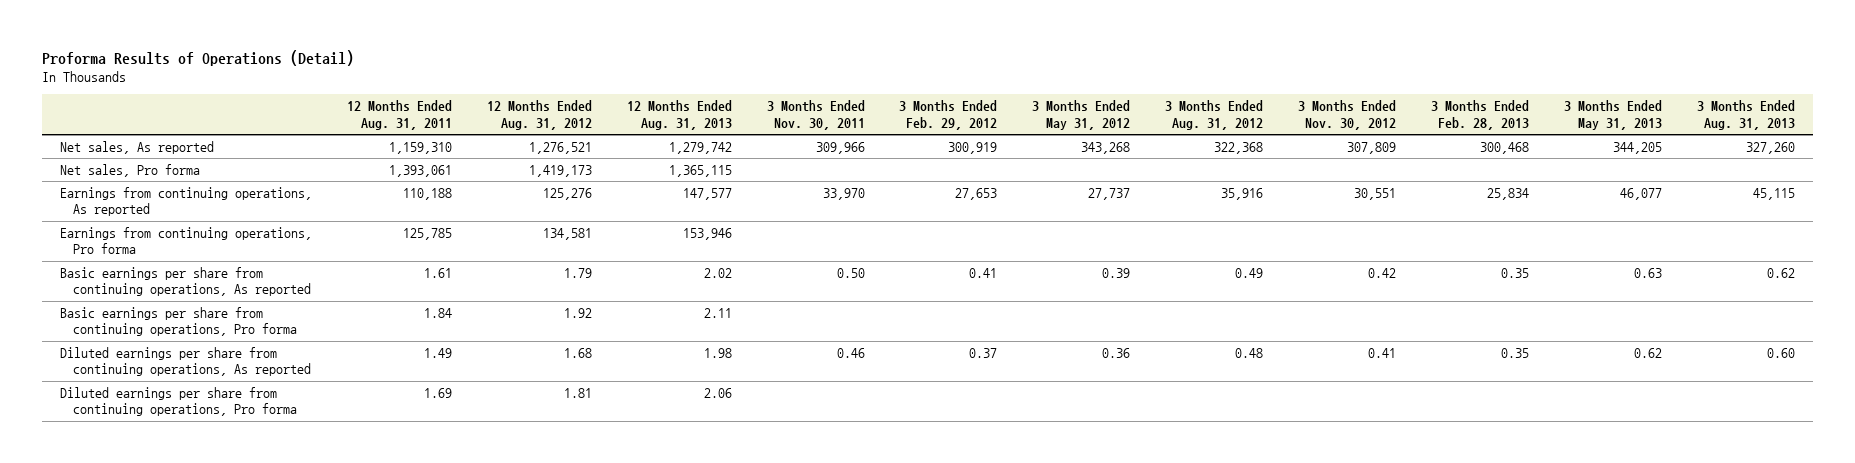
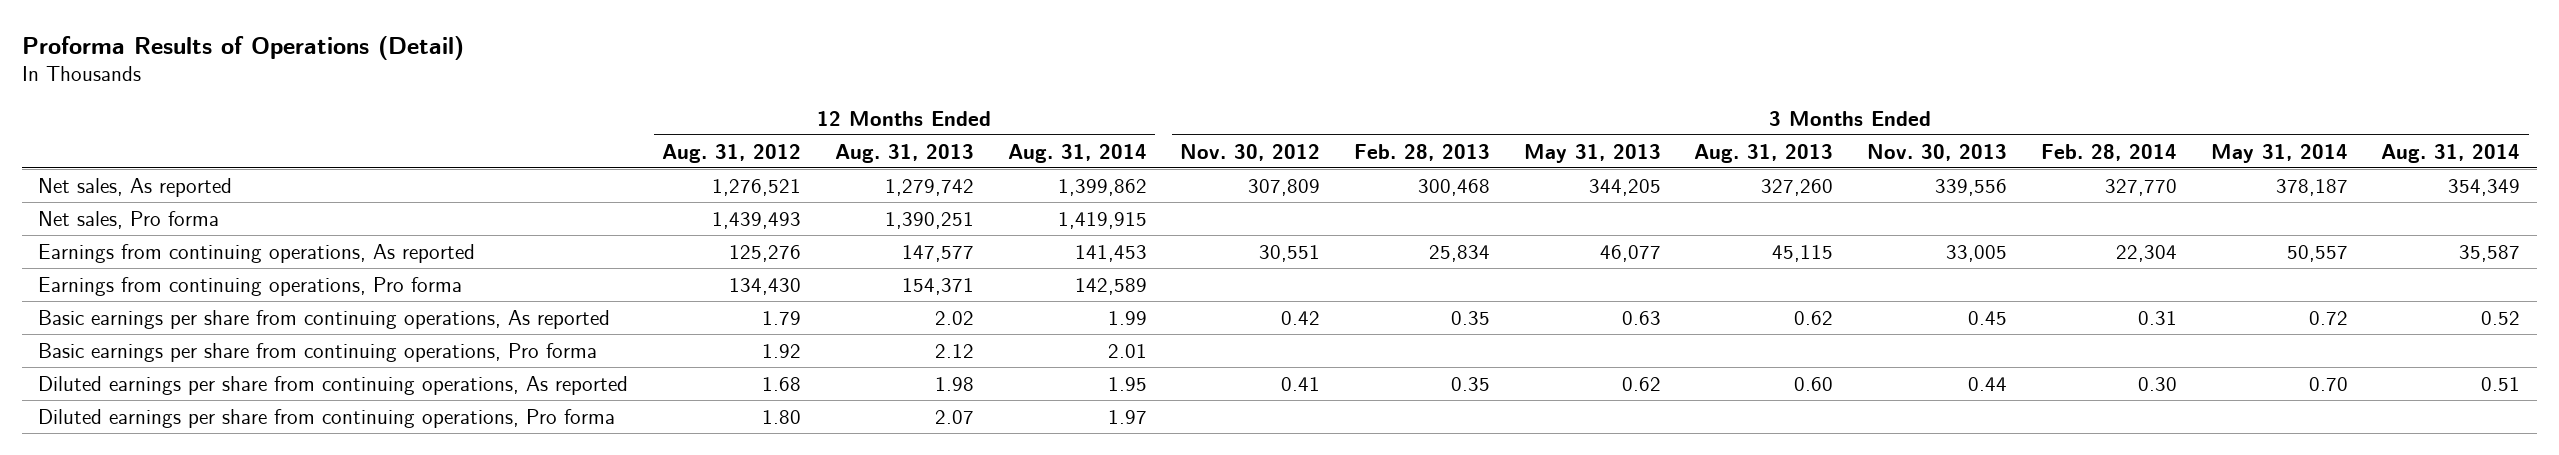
[346,100,452,130] 12 Months Ended Aug. 31, 2011 -> none
[766,100,865,130] 3 Months Ended Nov. 30, 2011 -> none
[899,100,998,130] 3 Months Ended Feb. 29, 2012 -> none
[1032,100,1131,130] 3 Months Ended May 31, 2012 -> none
[1165,100,1264,130] 3 Months Ended Aug. 31, 2012 -> none
none -> [1007,143,1147,163] Aug. 31, 2014
none -> [1867,143,2008,161] Nov. 30, 2013
none -> [2040,143,2177,161] Feb. 28, 2014
none -> [2210,143,2348,163] May 31, 2014
none -> [2381,143,2521,163] Aug. 31, 2014
[528,164,592,177] 1,419,173 -> [712,211,802,229] 1,439,493
[668,164,732,177] 1,365,115 -> [884,211,974,229] 1,390,251
[542,227,592,240] 134,581 -> [729,277,802,295] 134,430
[682,227,732,240] 153,946 -> [901,277,974,295] 154,371
[703,307,732,318] 2.11 -> [934,343,974,358] 2.12
[563,387,592,398] 1.81 -> [762,409,802,424] 1.80
[703,387,732,398] 2.06 -> [934,409,974,424] 2.07

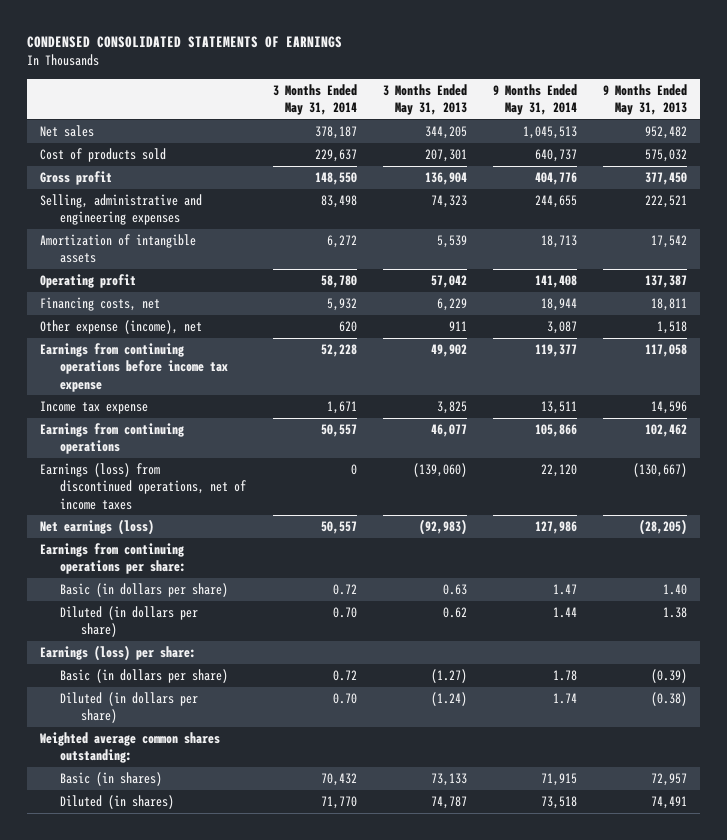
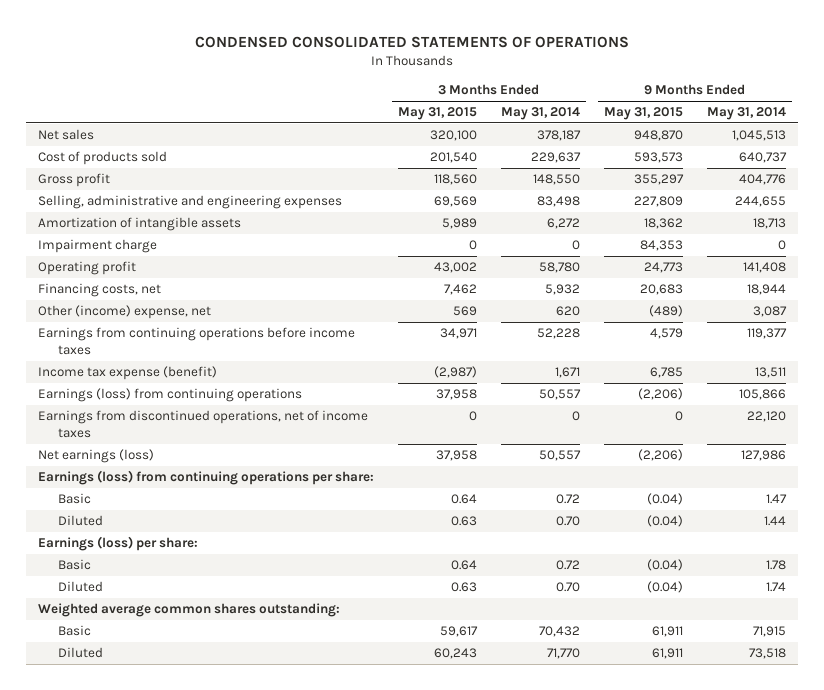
[26,36,342,49] CONDENSED CONSOLIDATED STATEMENTS OF EARNINGS -> [194,36,629,49] CONDENSED CONSOLIDATED STATEMENTS OF OPERATIONS
[382,83,467,115] 3 Months Ended May 31, 2013 -> none
[602,83,687,115] 9 Months Ended May 31, 2013 -> none
none -> [397,107,477,121] May 31, 2015
none -> [603,107,683,121] May 31, 2015
none -> [37,239,157,254] Impairment charge
[39,320,202,335] Other expense (income), net -> [37,305,211,320] Other (income) expense, net
[39,343,229,392] Earnings from continuing operations before income tax expense -> [37,327,355,356] Earnings from continuing operations before income taxes
[39,401,148,415] Income tax expense -> [37,366,217,381] Income tax expense (benefit)
[39,423,184,455] Earnings from continuing operations -> [37,388,302,403] Earnings (loss) from continuing operations
[39,463,247,510] Earnings (loss) from discontinued operations, net of income taxes -> [37,410,368,439] Earnings from discontinued operations, net of income taxes
[39,543,187,575] Earnings from continuing operations per share: -> [37,470,374,486] Earnings (loss) from continuing operations per share:
[60,583,229,598] Basic (in dollars per share) -> [57,493,91,505] Basic
[60,606,199,638] Diluted (in dollars per share) -> [57,515,103,527] Diluted
[60,669,229,684] Basic (in dollars per share) -> [57,559,91,571] Basic
[60,692,199,724] Diluted (in dollars per share) -> [57,581,103,593] Diluted
[60,772,163,787] Basic (in shares) -> [57,625,91,637] Basic
[60,795,175,810] Diluted (in shares) -> [57,647,103,659] Diluted

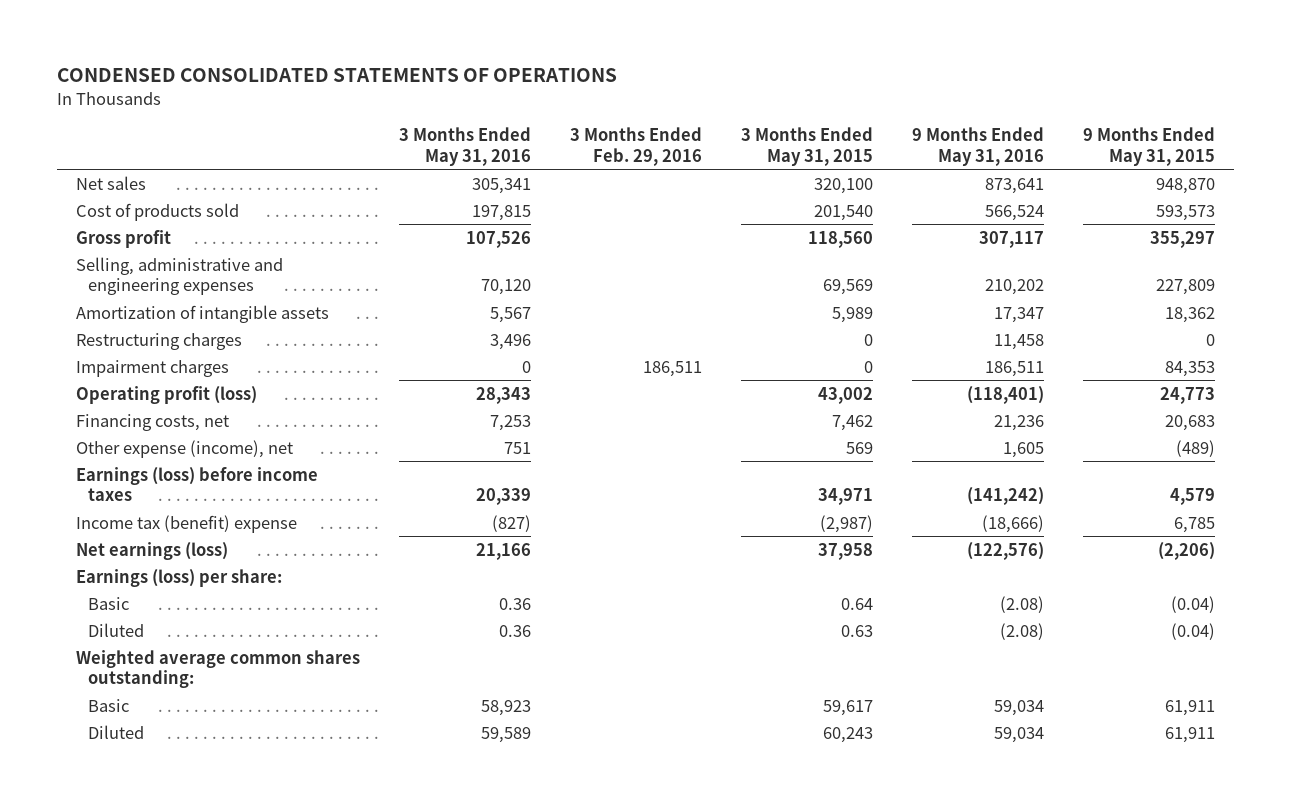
[500,107,580,121] May 31, 2014 -> none
[706,107,786,121] May 31, 2014 -> none
none -> [398,127,531,166] 3 Months Ended May 31, 2016
none -> [569,127,702,166] 3 Months Ended Feb. 29, 2016
none -> [911,127,1044,166] 9 Months Ended May 31, 2016
none -> [76,332,243,350] Restructuring charges
[37,239,157,254] Impairment charge -> [76,359,230,377] Impairment charges
[37,261,136,276] Operating profit -> [76,385,258,404] Operating profit (loss)
[37,388,302,403] Earnings (loss) from continuing operations -> none
[37,410,368,439] Earnings from discontinued operations, net of income taxes -> none
[37,305,211,320] Other (income) expense, net -> [76,439,294,458] Other expense (income), net
[37,327,355,356] Earnings from continuing operations before income taxes -> [76,466,319,502] Earnings (loss) before income taxes
[37,366,217,381] Income tax expense (benefit) -> [76,514,298,533] Income tax (benefit) expense
[37,470,374,486] Earnings (loss) from continuing operations per share: -> none
[57,493,91,505] Basic -> none
[57,515,103,527] Diluted -> none

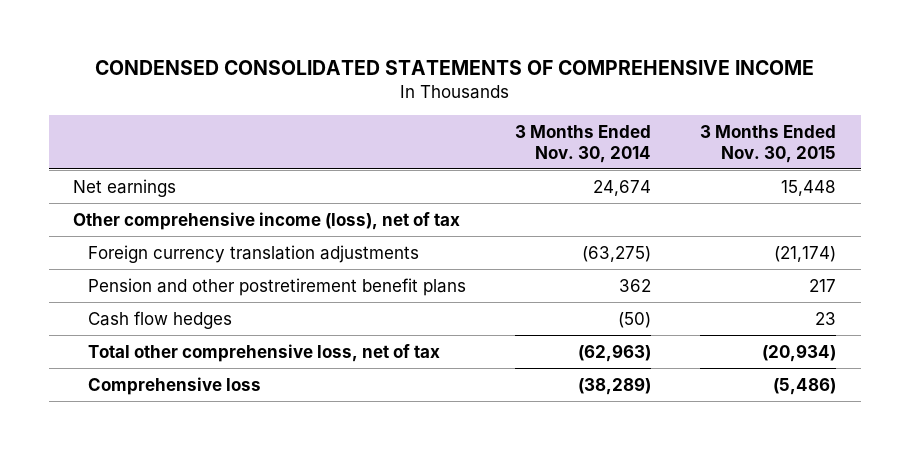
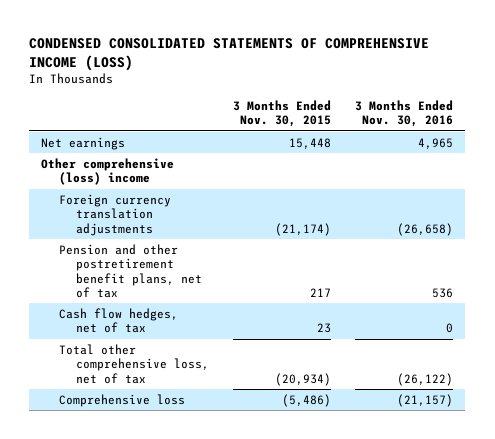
[94,60,814,76] CONDENSED CONSOLIDATED STATEMENTS OF COMPREHENSIVE INCOME -> [29,38,430,71] CONDENSED CONSOLIDATED STATEMENTS OF COMPREHENSIVE INCOME (LOSS)
[515,124,652,163] 3 Months Ended Nov. 30, 2014 -> none
none -> [355,99,454,128] 3 Months Ended Nov. 30, 2016
[73,211,461,230] Other comprehensive income (loss), net of tax -> [41,157,175,186] Other comprehensive (loss) income
[88,277,467,296] Pension and other postretirement benefit plans -> [58,243,203,299] Pension and other postretirement benefit plans, net of tax
[88,310,233,329] Cash flow hedges -> [58,307,178,334] Cash flow hedges, net of tax

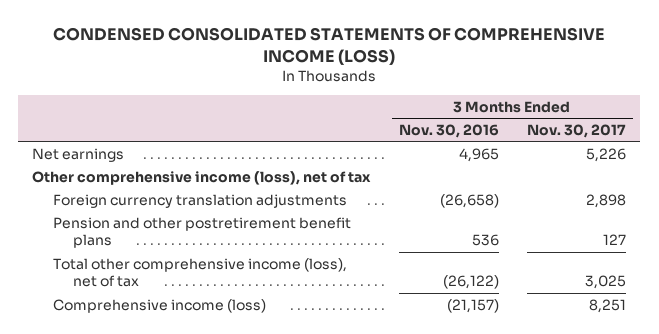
[233,99,332,128] 3 Months Ended Nov. 30, 2015 -> none
none -> [527,123,627,138] Nov. 30, 2017
[41,157,175,186] Other comprehensive (loss) income -> [32,170,372,185] Other comprehensive income (loss), net of tax
[58,307,178,334] Cash flow hedges, net of tax -> none
[58,243,203,299] Pension and other postretirement benefit plans, net of tax -> [52,216,351,249] Pension and other postretirement benefit plans
[58,343,210,384] Total other comprehensive loss, net of tax -> [52,257,347,288] Total other comprehensive income (loss), net of tax
[58,393,185,407] Comprehensive loss -> [52,298,266,313] Comprehensive income (loss)

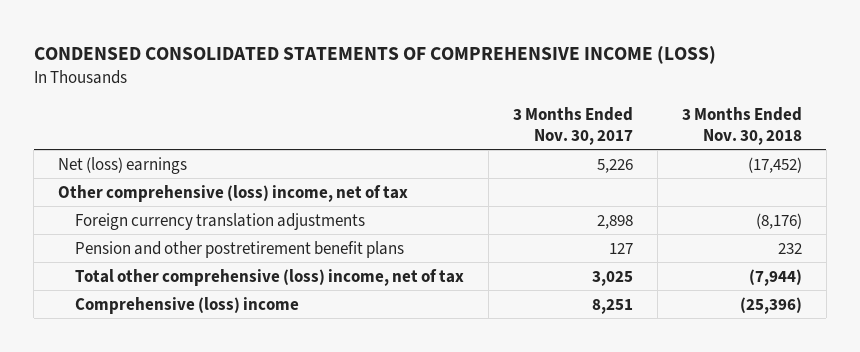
[398,123,499,138] Nov. 30, 2016 -> none
none -> [681,107,802,146] 3 Months Ended Nov. 30, 2018
[32,147,125,162] Net earnings -> [58,156,188,174] Net (loss) earnings
[32,170,372,185] Other comprehensive income (loss), net of tax -> [58,184,409,202] Other comprehensive (loss) income, net of tax
[52,257,347,288] Total other comprehensive income (loss), net of tax -> [74,268,464,286] Total other comprehensive (loss) income, net of tax
[52,298,266,313] Comprehensive income (loss) -> [74,296,299,314] Comprehensive (loss) income

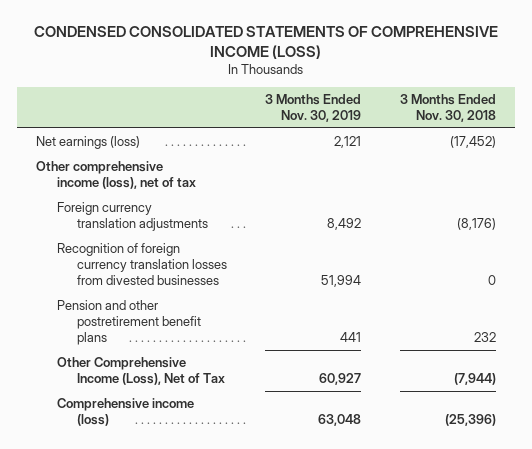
[512,107,633,146] 3 Months Ended Nov. 30, 2017 -> none
none -> [265,94,362,123] 3 Months Ended Nov. 30, 2019
[58,156,188,174] Net (loss) earnings -> [36,135,141,149] Net earnings (loss)
[58,184,409,202] Other comprehensive (loss) income, net of tax -> [36,160,196,190] Other comprehensive income (loss), net of tax
none -> [56,242,228,286] Recognition of foreign currency translation losses from divested businesses
[74,268,464,286] Total other comprehensive (loss) income, net of tax -> [56,356,226,386] Other Comprehensive Income (Loss), Net of Tax
[74,296,299,314] Comprehensive (loss) income -> [56,397,194,427] Comprehensive income (loss)

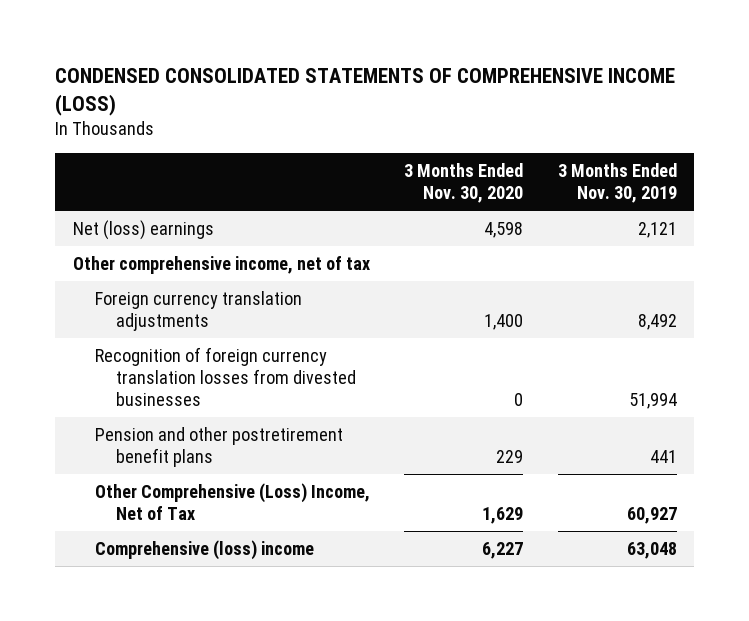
[399,94,496,123] 3 Months Ended Nov. 30, 2018 -> none
none -> [404,162,524,203] 3 Months Ended Nov. 30, 2020
[36,135,141,149] Net earnings (loss) -> [72,220,214,241] Net (loss) earnings
[36,160,196,190] Other comprehensive income (loss), net of tax -> [72,256,370,275] Other comprehensive income, net of tax
[56,356,226,386] Other Comprehensive Income (Loss), Net of Tax -> [94,483,370,520] Other Comprehensive (Loss) Income, Net of Tax
[56,397,194,427] Comprehensive income (loss) -> [94,540,314,561] Comprehensive (loss) income

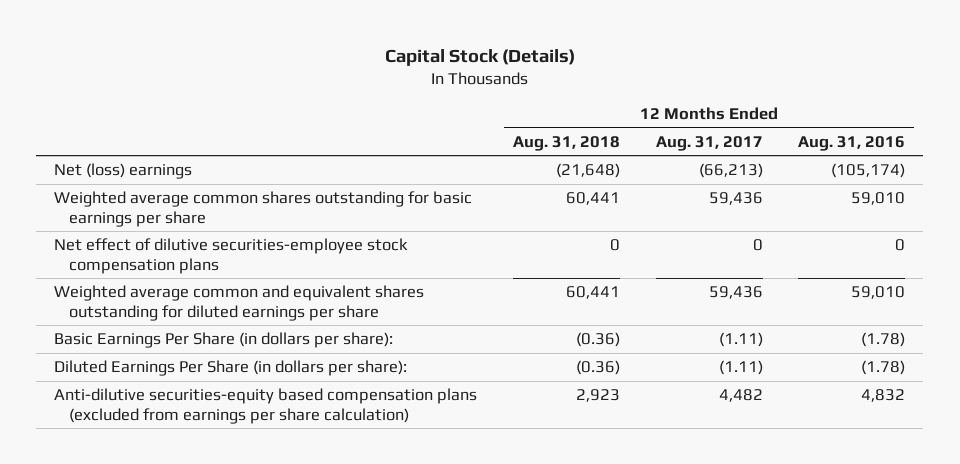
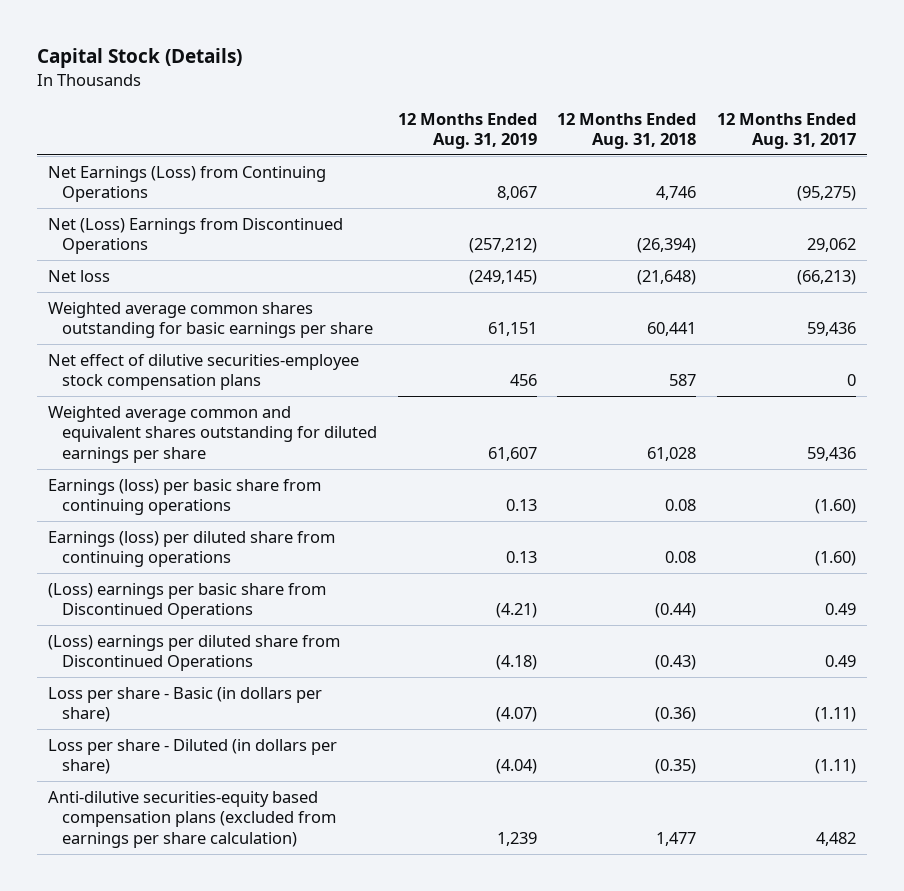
[798,135,906,151] Aug. 31, 2016 -> none
none -> [397,112,537,149] 12 Months Ended Aug. 31, 2019
none -> [47,166,326,203] Net Earnings (Loss) from Continuing Operations
none -> [47,218,343,255] Net (Loss) Earnings from Discontinued Operations
[54,163,193,180] Net (loss) earnings -> [47,270,110,283] Net loss
[609,239,620,252] 0 -> [669,374,697,387] 587
[565,286,620,300] 60,441 -> [647,446,697,461] 61,028
none -> [47,479,321,516] Earnings (loss) per basic share from continuing operations
none -> [47,531,335,568] Earnings (loss) per diluted share from continuing operations
none -> [47,583,326,620] (Loss) earnings per basic share from Discontinued Operations
none -> [47,635,340,672] (Loss) earnings per diluted share from Discontinued Operations
[54,332,394,349] Basic Earnings Per Share (in dollars per share): -> [47,687,322,723] Loss per share - Basic (in dollars per share)
[54,360,408,377] Diluted Earnings Per Share (in dollars per share): -> [47,739,337,775] Loss per share - Diluted (in dollars per share)
[575,360,620,376] (0.36) -> [655,759,697,775] (0.35)
[575,389,620,403] 2,923 -> [656,831,697,846] 1,477

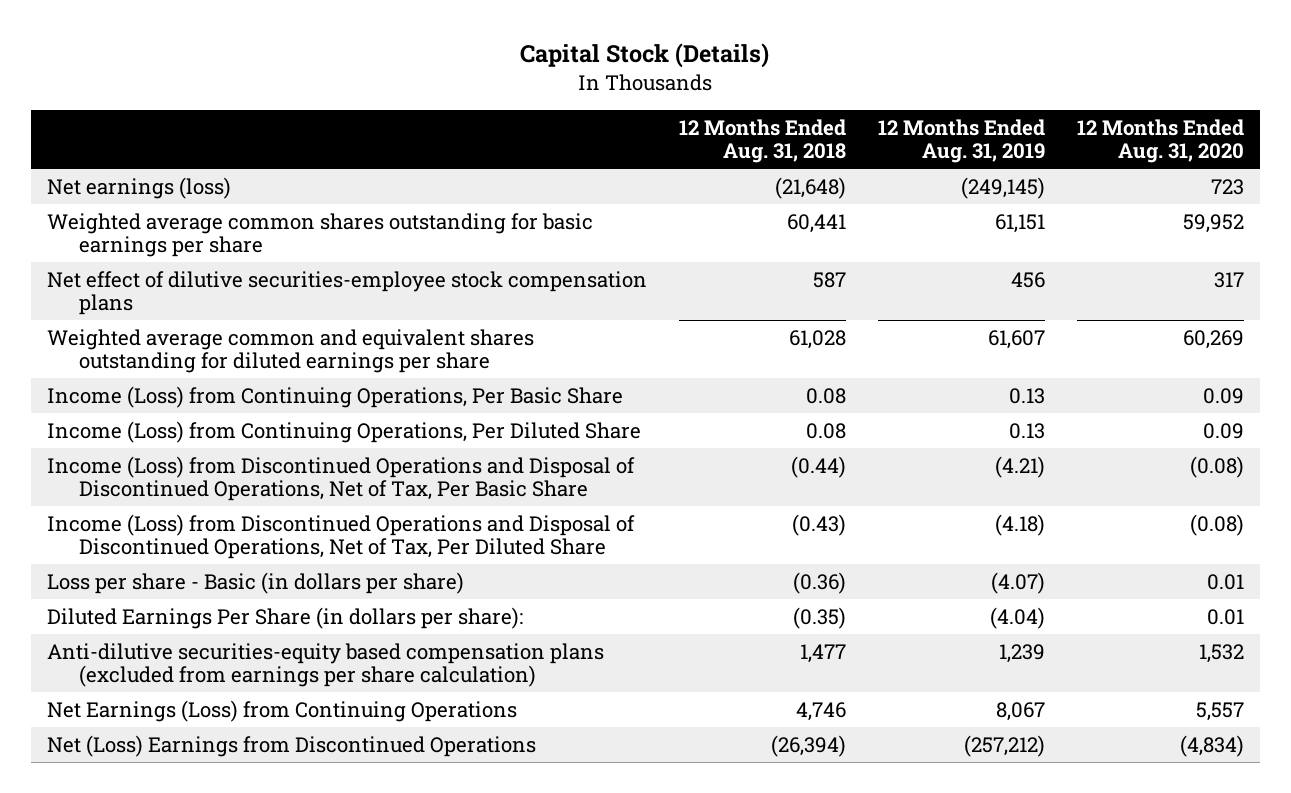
[717,112,857,149] 12 Months Ended Aug. 31, 2017 -> none
none -> [1077,118,1245,164] 12 Months Ended Aug. 31, 2020
[47,270,110,283] Net loss -> [46,176,231,199] Net earnings (loss)
[47,479,321,516] Earnings (loss) per basic share from continuing operations -> [46,385,623,408] Income (Loss) from Continuing Operations, Per Basic Share
[47,531,335,568] Earnings (loss) per diluted share from continuing operations -> [46,420,641,443] Income (Loss) from Continuing Operations, Per Diluted Share
[47,583,326,620] (Loss) earnings per basic share from Discontinued Operations -> [46,455,635,502] Income (Loss) from Discontinued Operations and Disposal of Discontinued Operations, Net of Tax, Per Basic Share
[47,635,340,672] (Loss) earnings per diluted share from Discontinued Operations -> [46,513,635,560] Income (Loss) from Discontinued Operations and Disposal of Discontinued Operations, Net of Tax, Per Diluted Share
[47,739,337,775] Loss per share - Diluted (in dollars per share) -> [46,606,523,629] Diluted Earnings Per Share (in dollars per share):
[47,166,326,203] Net Earnings (Loss) from Continuing Operations -> [46,699,517,722] Net Earnings (Loss) from Continuing Operations
[47,218,343,255] Net (Loss) Earnings from Discontinued Operations -> [46,734,536,757] Net (Loss) Earnings from Discontinued Operations

